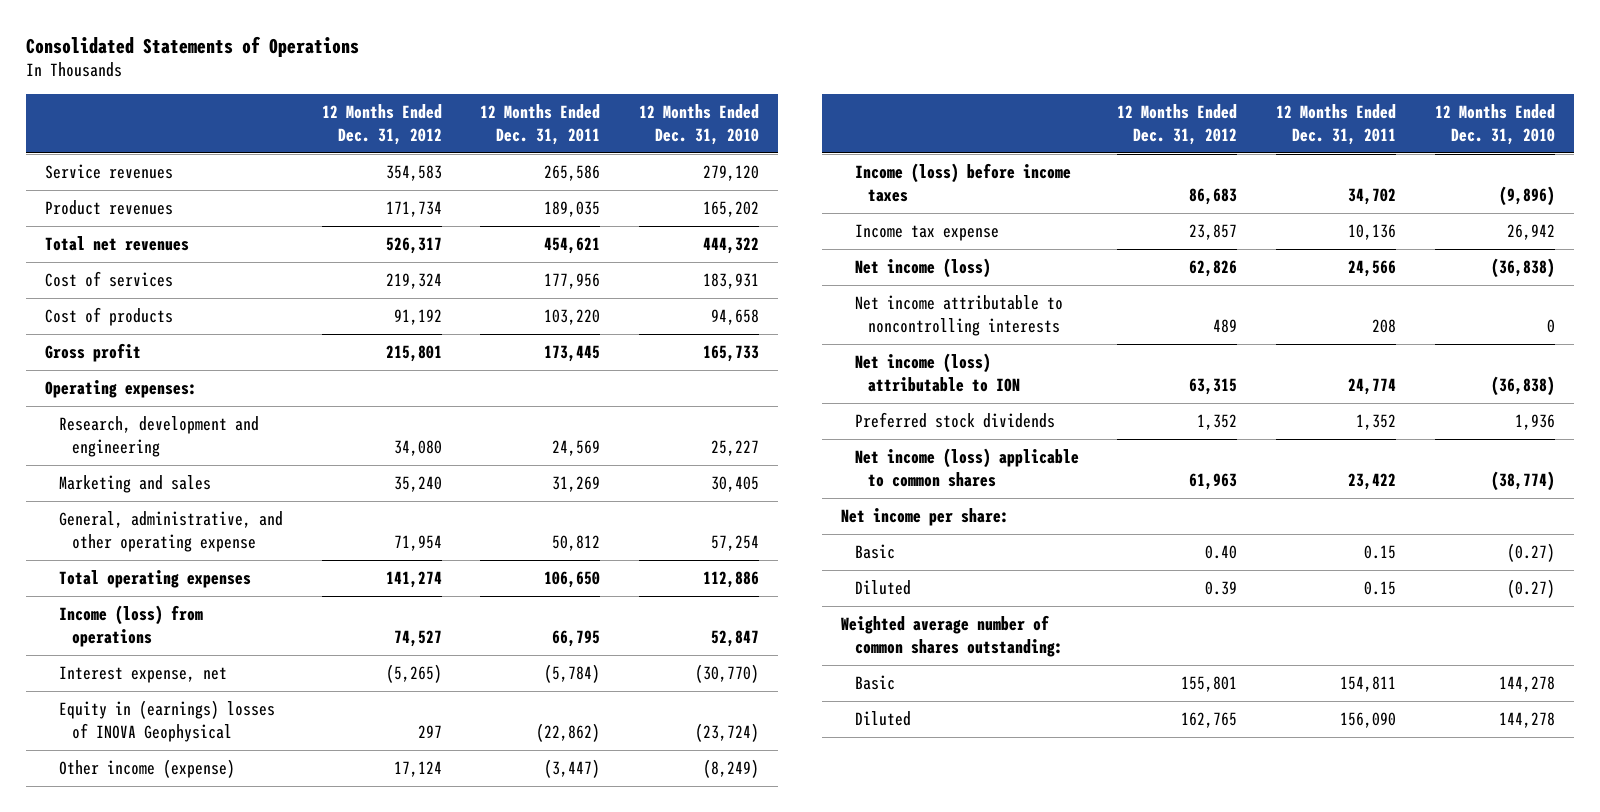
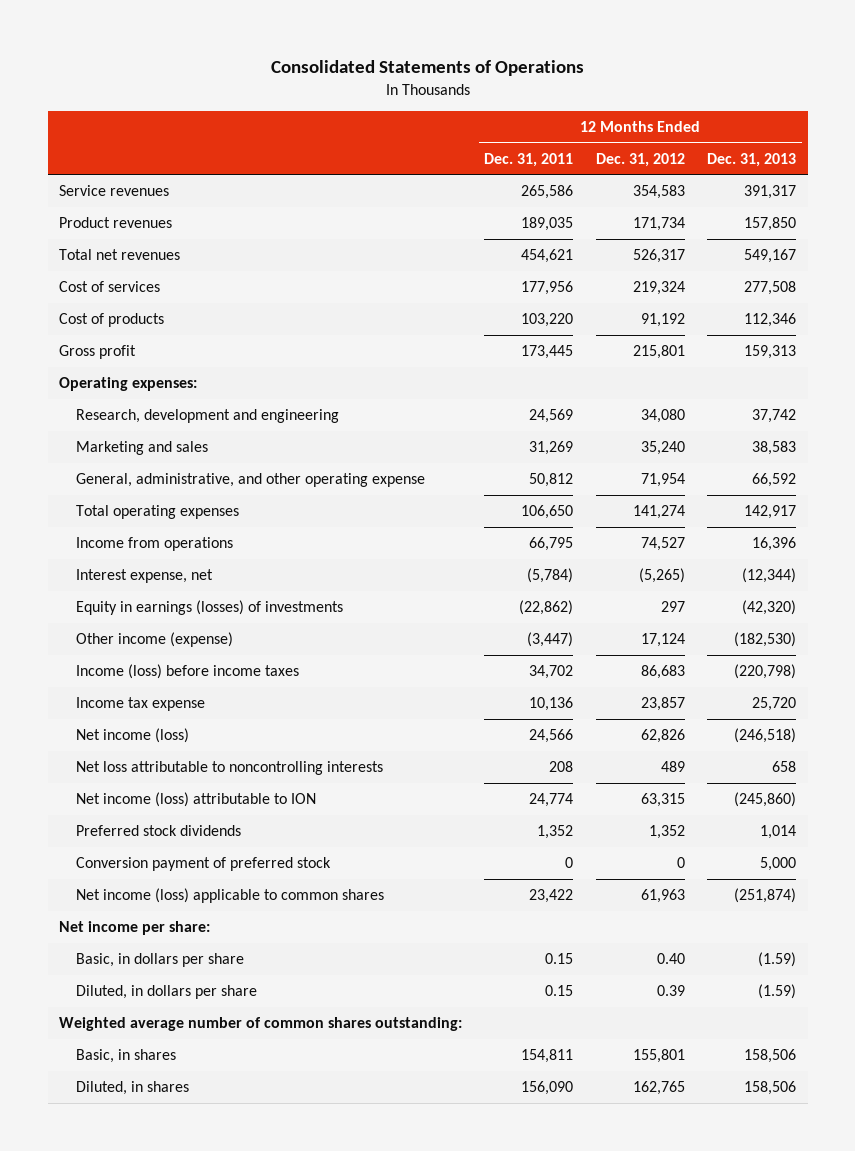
[638,104,759,145] 12 Months Ended Dec. 31, 2010 -> none
none -> [707,152,797,167] Dec. 31, 2013
[58,605,203,647] Income (loss) from operations -> [75,537,233,552] Income from operations
[58,700,275,742] Equity in (earnings) losses of INOVA Geophysical -> [75,600,343,616] Equity in earnings (losses) of investments
[854,295,1063,336] Net income attributable to noncontrolling interests -> [75,761,383,776] Net loss attributable to noncontrolling interests
none -> [75,857,331,872] Conversion payment of preferred stock
[854,544,895,560] Basic -> [75,953,244,968] Basic, in dollars per share
[854,580,911,596] Diluted -> [75,985,257,1000] Diluted, in dollars per share
[854,675,895,691] Basic -> [75,1049,176,1064] Basic, in shares
[854,711,911,727] Diluted -> [75,1081,189,1096] Diluted, in shares

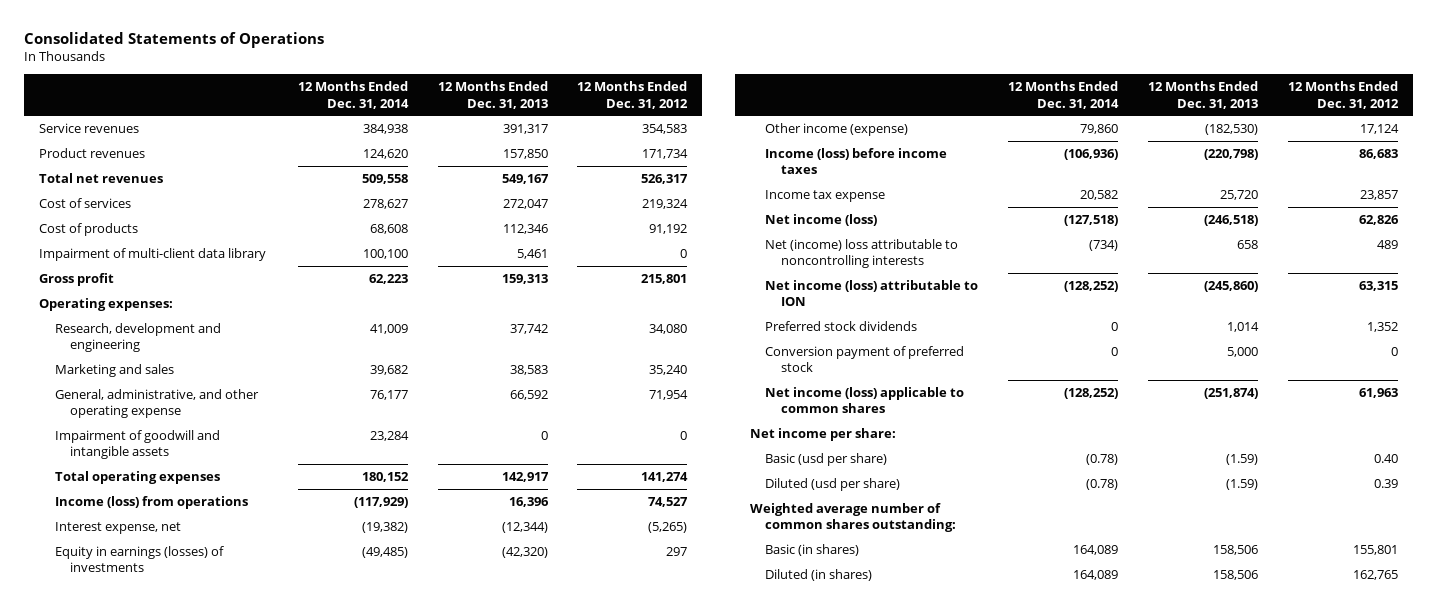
[484,152,574,167] Dec. 31, 2011 -> none
none -> [297,81,409,109] 12 Months Ended Dec. 31, 2014
[744,281,797,296] 277,508 -> [502,199,548,210] 272,047
none -> [39,248,267,262] Impairment of multi-client data library
none -> [54,430,220,460] Impairment of goodwill and intangible assets
[75,537,233,552] Income from operations -> [54,496,248,510] Income (loss) from operations
[75,761,383,776] Net loss attributable to noncontrolling interests -> [765,239,959,269] Net (income) loss attributable to noncontrolling interests
[75,953,244,968] Basic, in dollars per share -> [765,453,888,467] Basic (usd per share)
[75,985,257,1000] Diluted, in dollars per share -> [765,478,901,492] Diluted (usd per share)
[75,1049,176,1064] Basic, in shares -> [765,544,860,557] Basic (in shares)
[75,1081,189,1096] Diluted, in shares -> [765,569,873,582] Diluted (in shares)

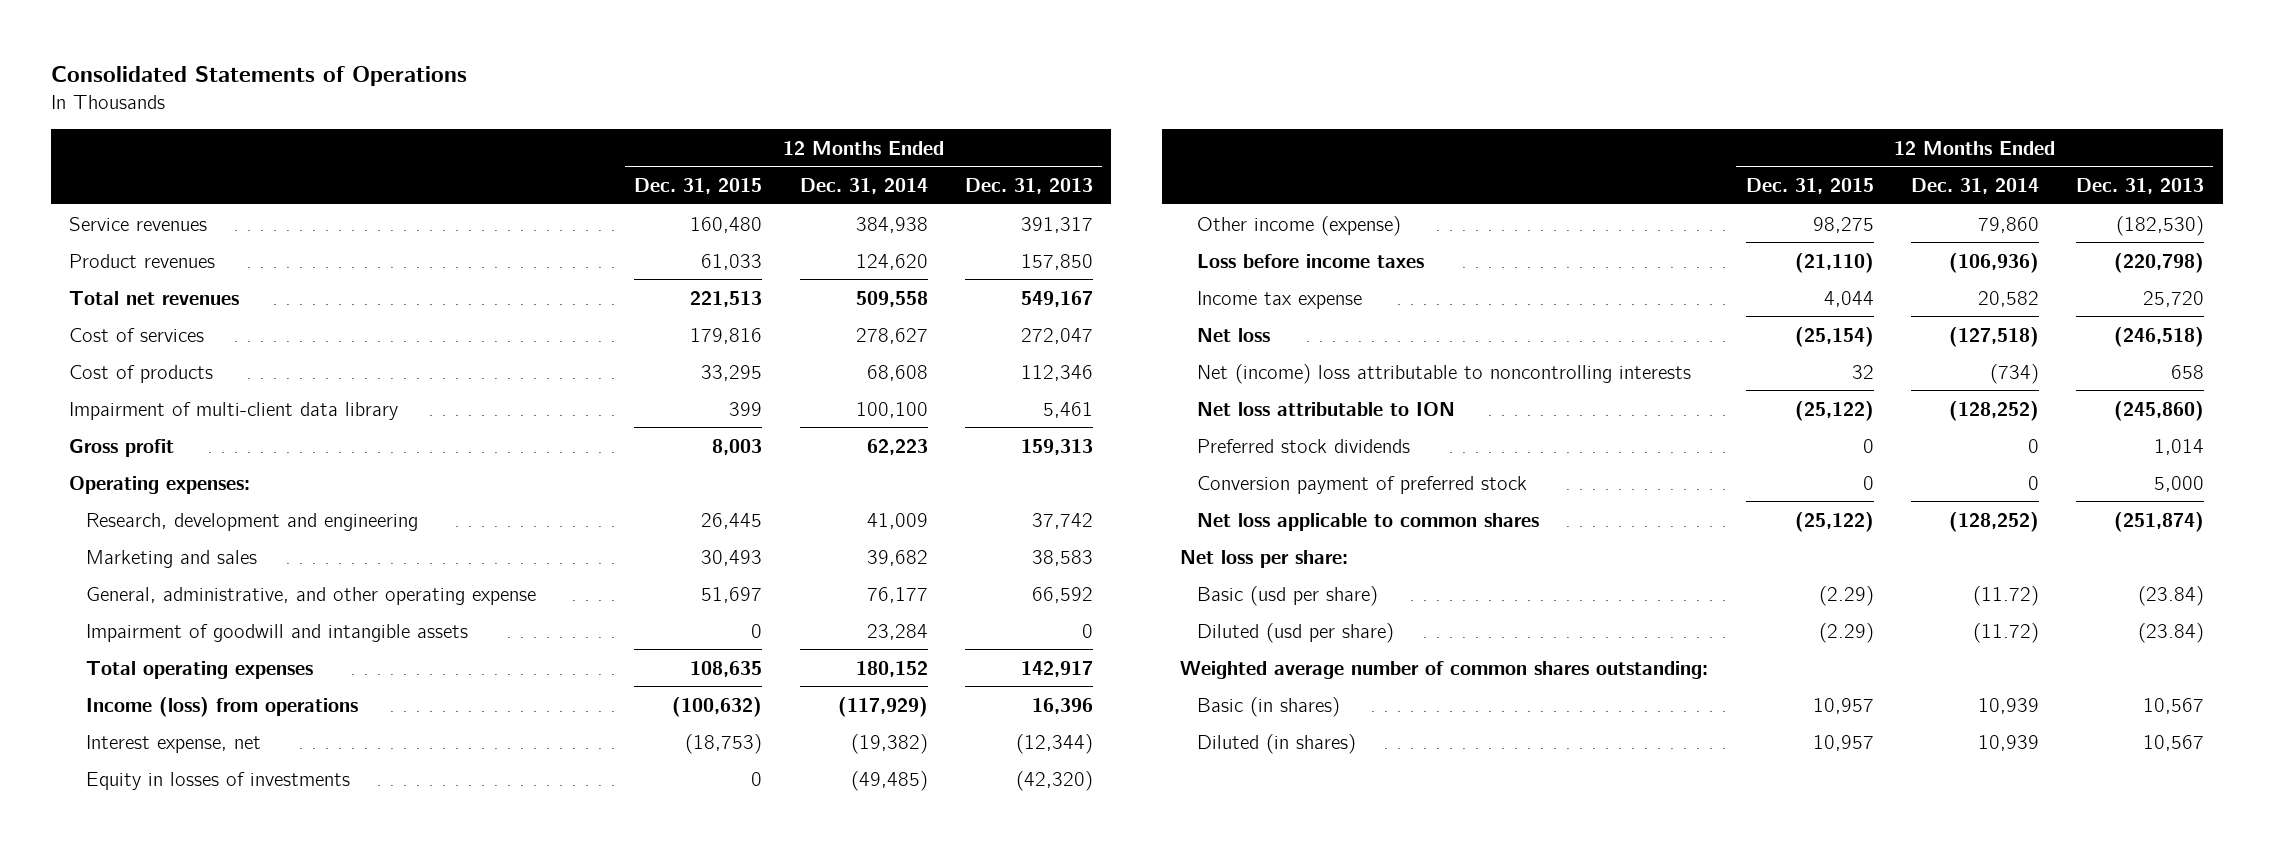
[577,81,689,109] 12 Months Ended Dec. 31, 2012 -> none
none -> [634,178,763,195] Dec. 31, 2015
[54,546,224,573] Equity in earnings (losses) of investments -> [85,771,350,790] Equity in losses of investments
[765,148,948,175] Income (loss) before income taxes -> [1196,253,1424,268] Loss before income taxes
[765,214,878,227] Net income (loss) -> [1196,327,1270,342] Net loss
[765,280,979,307] Net income (loss) attributable to ION -> [1196,401,1455,416] Net loss attributable to ION
[765,387,965,414] Net income (loss) applicable to common shares -> [1196,512,1539,531] Net loss applicable to common shares
[749,428,896,442] Net income per share: -> [1180,549,1349,568] Net loss per share:
[1086,454,1119,466] (0.78) -> [1972,585,2039,606] (11.72)
[1226,454,1259,466] (1.59) -> [2138,585,2205,606] (23.84)
[1086,479,1119,491] (0.78) -> [1972,622,2039,643] (11.72)
[1226,479,1259,491] (1.59) -> [2138,622,2205,643] (23.84)
[1073,545,1119,556] 164,089 -> [1977,697,2039,714] 10,939
[1213,545,1259,556] 158,506 -> [2143,697,2205,714] 10,567
[1073,570,1119,581] 164,089 -> [1977,734,2039,751] 10,939
[1213,570,1259,581] 158,506 -> [2143,734,2205,751] 10,567

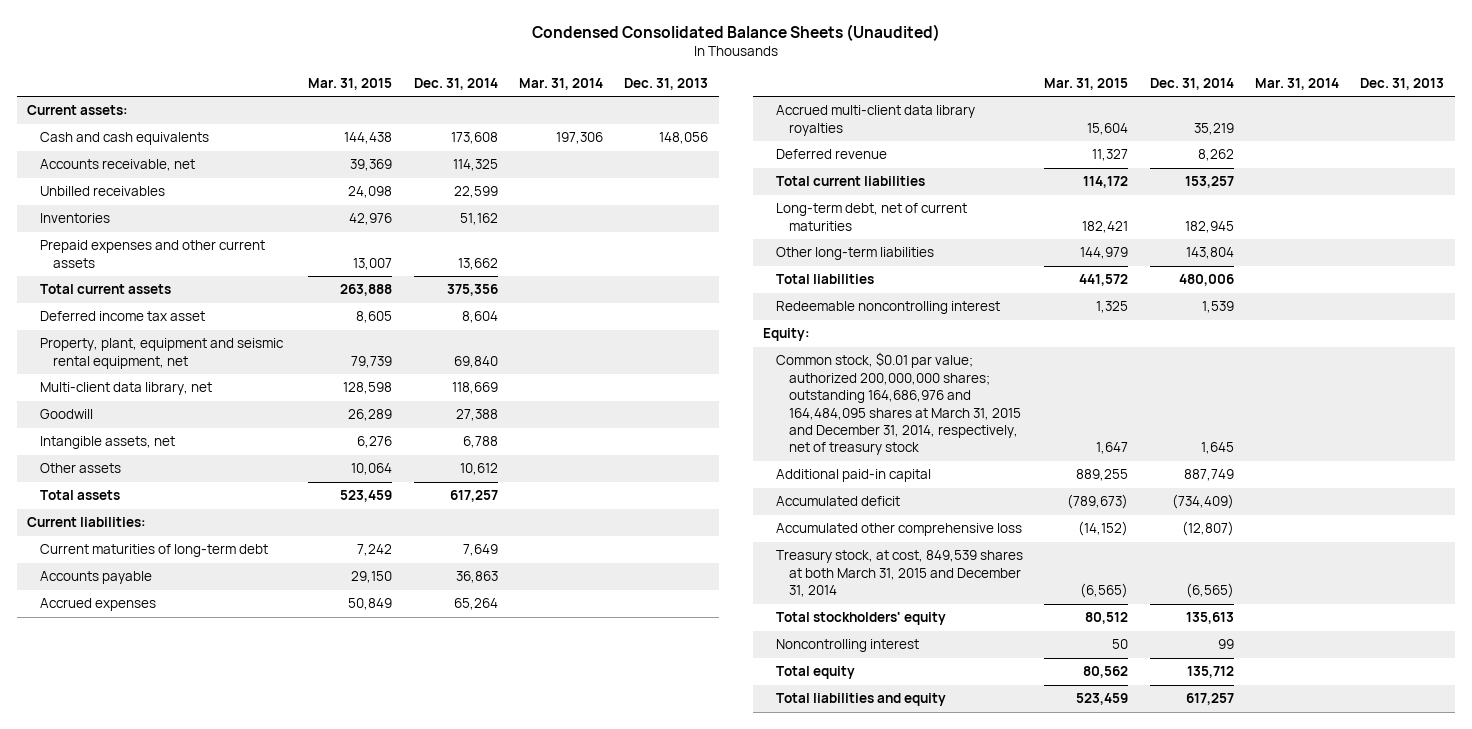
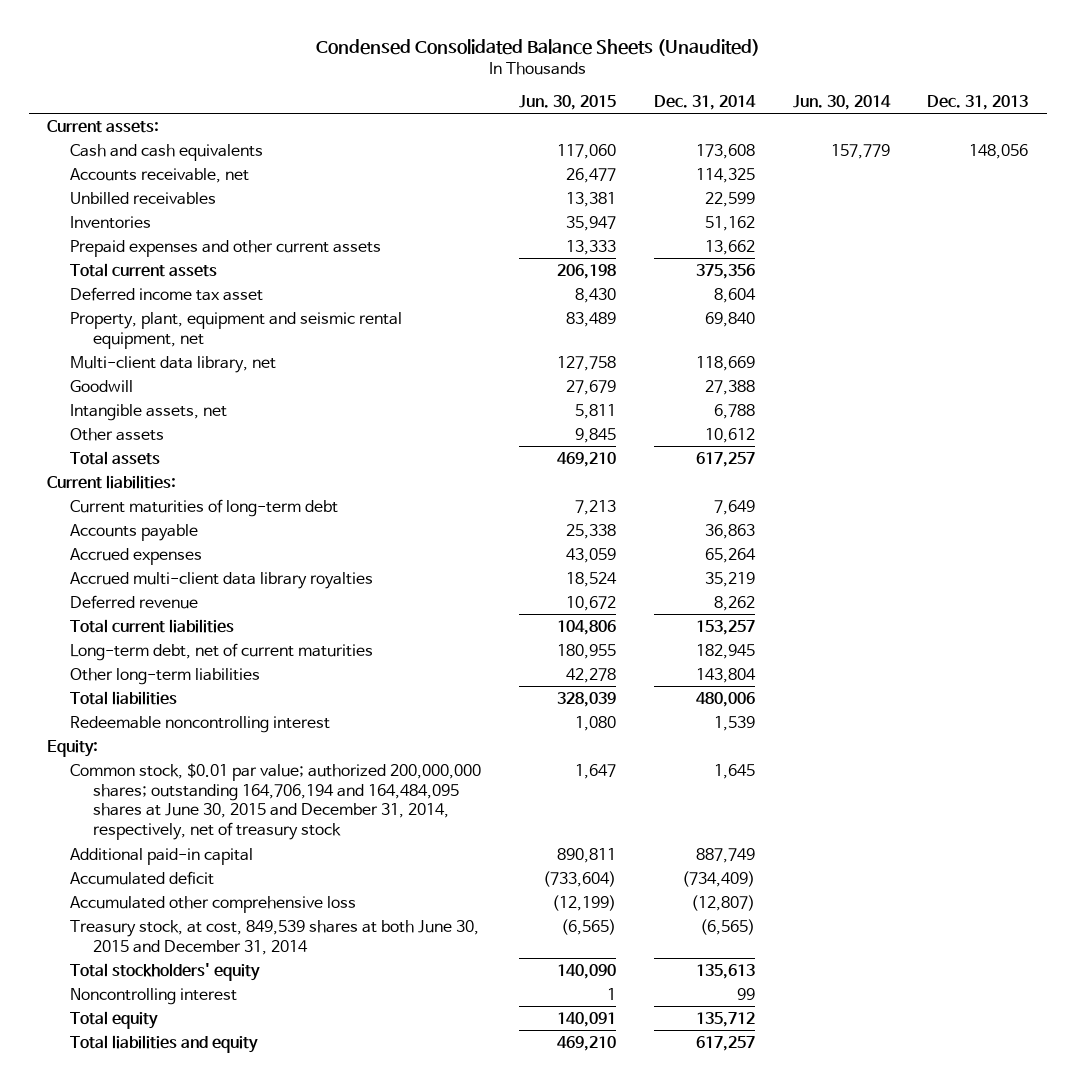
[308,77,393,90] Mar. 31, 2015 -> none
[519,77,604,90] Mar. 31, 2014 -> none
none -> [518,94,616,110] Jun. 30, 2015
none -> [792,94,891,110] Jun. 30, 2014
[776,352,1021,456] Common stock, $0.01 par value; authorized 200,000,000 shares; outstanding 164,686,976 and 164,484,095 shares at March 31, 2015 and December 31, 2014, respectively, net of treasury stock -> [69,762,481,841] Common stock, $0.01 par value; authorized 200,000,000 shares; outstanding 164,706,194 and 164,484,095 shares at June 30, 2015 and December 31, 2014, respectively, net of treasury stock
[776,550,1024,598] Treasury stock, at cost, 849,539 shares at both March 31, 2015 and December 31, 2014 -> [69,919,479,955] Treasury stock, at cost, 849,539 shares at both June 30, 2015 and December 31, 2014

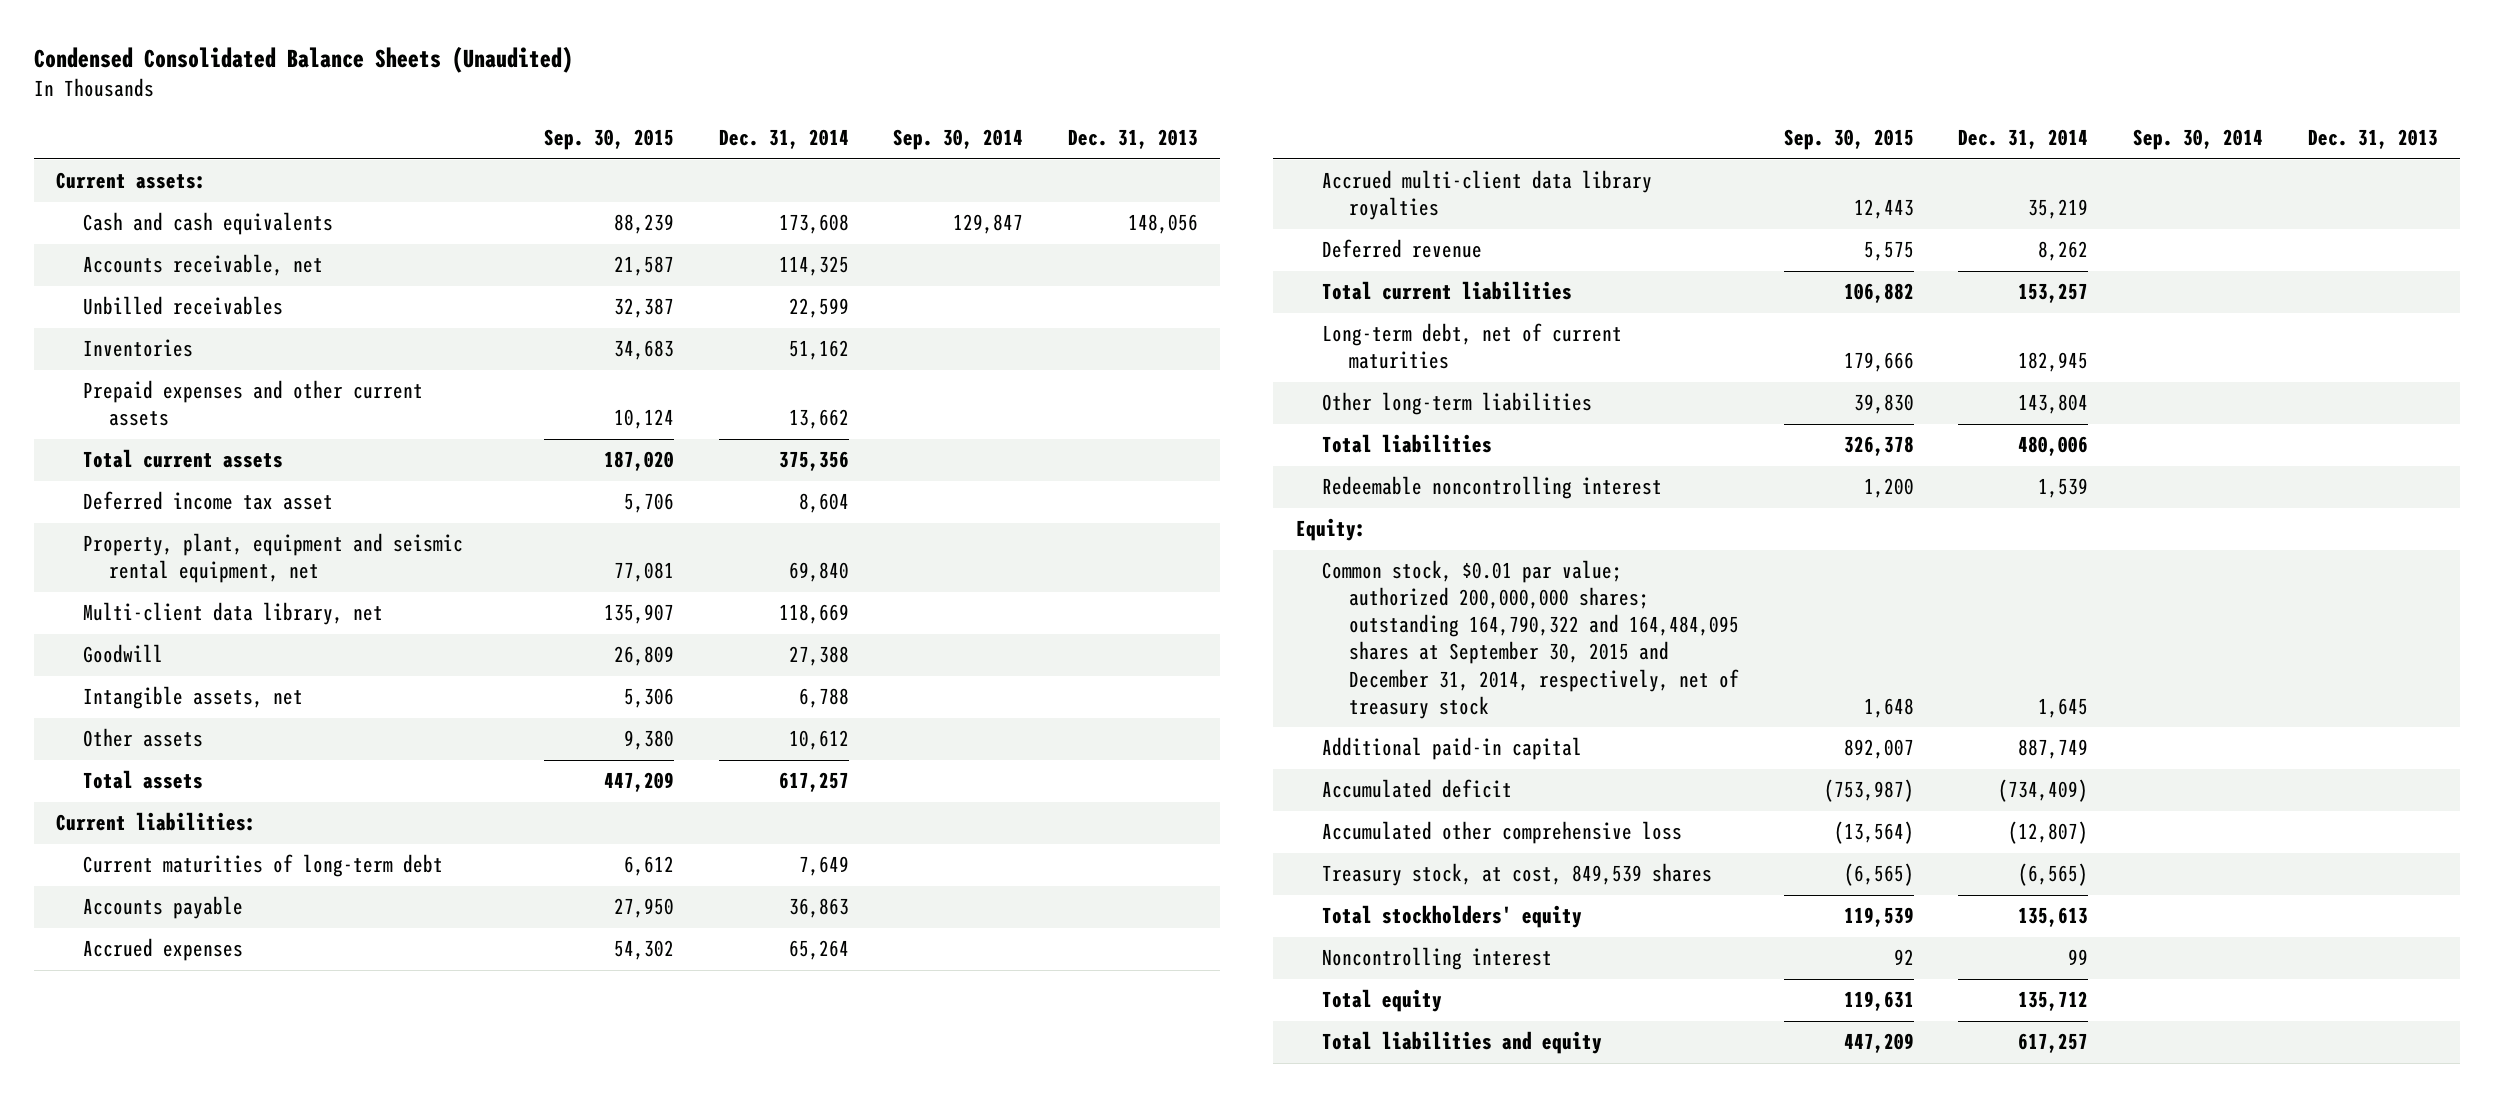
[518,94,616,110] Jun. 30, 2015 -> none
[792,94,891,110] Jun. 30, 2014 -> none
none -> [544,129,675,151] Sep. 30, 2015
none -> [893,129,1024,151] Sep. 30, 2014
[69,762,481,841] Common stock, $0.01 par value; authorized 200,000,000 shares; outstanding 164,706,194 and 164,484,095 shares at June 30, 2015 and December 31, 2014, respectively, net of treasury stock -> [1322,560,1740,719] Common stock, $0.01 par value; authorized 200,000,000 shares; outstanding 164,790,322 and 164,484,095 shares at September 30, 2015 and December 31, 2014, respectively, net of treasury stock
[69,919,479,955] Treasury stock, at cost, 849,539 shares at both June 30, 2015 and December 31, 2014 -> [1322,863,1713,887] Treasury stock, at cost, 849,539 shares

